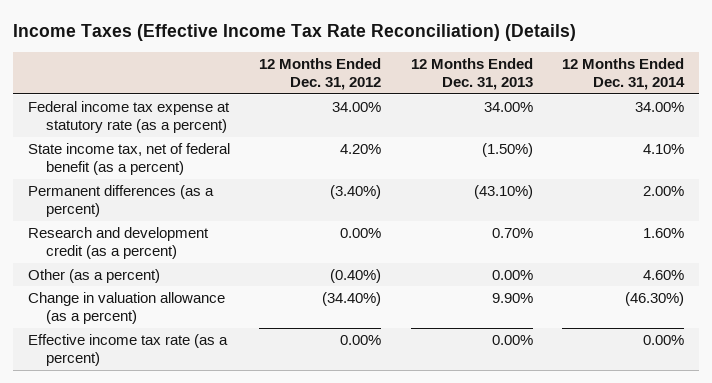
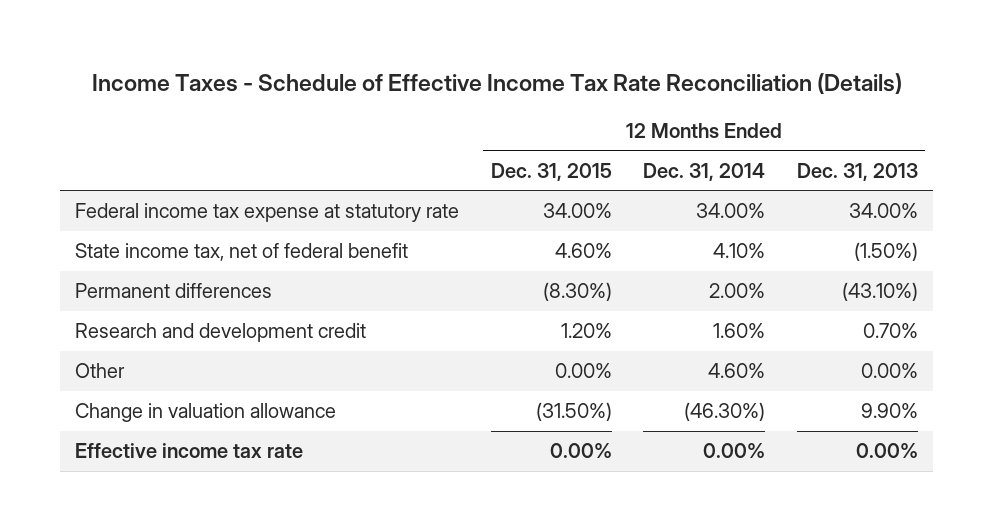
[13,23,577,41] Income Taxes (Effective Income Tax Rate Reconciliation) (Details) -> [91,72,902,94] Income Taxes - Schedule of Effective Income Tax Rate Reconciliation (Details)
[259,57,382,91] 12 Months Ended Dec. 31, 2012 -> none
none -> [490,162,612,181] Dec. 31, 2015
[28,100,231,134] Federal income tax expense at statutory rate (as a percent) -> [75,203,460,223] Federal income tax expense at statutory rate
[28,142,231,176] State income tax, net of federal benefit (as a percent) -> [75,243,409,262] State income tax, net of federal benefit
[28,184,215,218] Permanent differences (as a percent) -> [75,283,273,299] Permanent differences
[28,226,210,260] Research and development credit (as a percent) -> [75,323,367,343] Research and development credit
[28,268,161,283] Other (as a percent) -> [75,363,126,379] Other
[28,291,226,325] Change in valuation allowance (as a percent) -> [75,403,337,423] Change in valuation allowance
[28,333,229,367] Effective income tax rate (as a percent) -> [75,443,304,459] Effective income tax rate

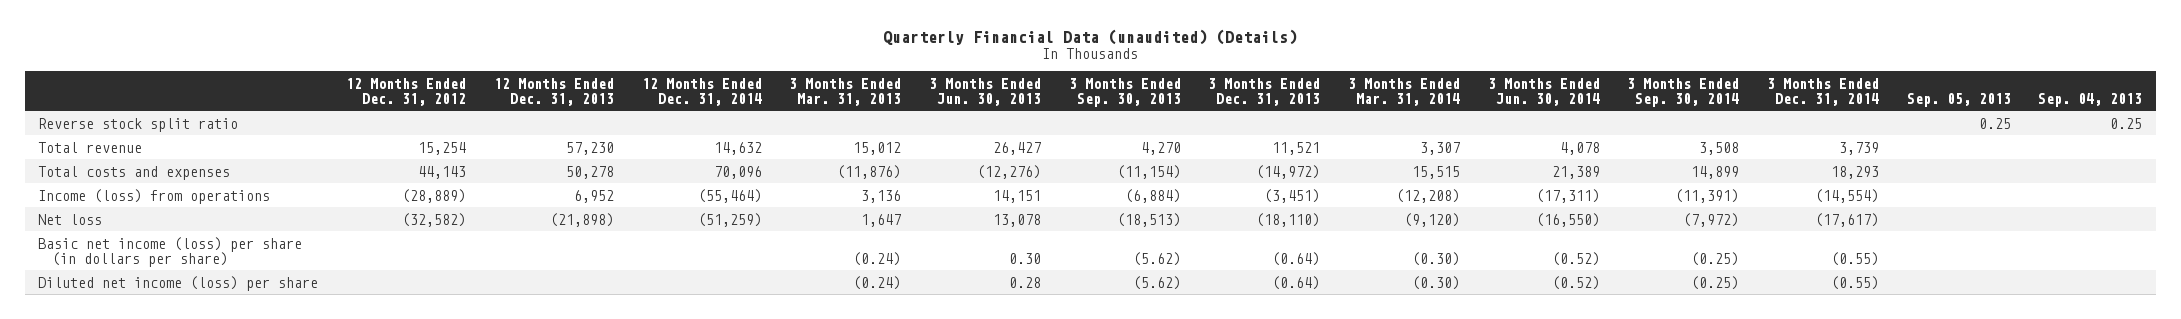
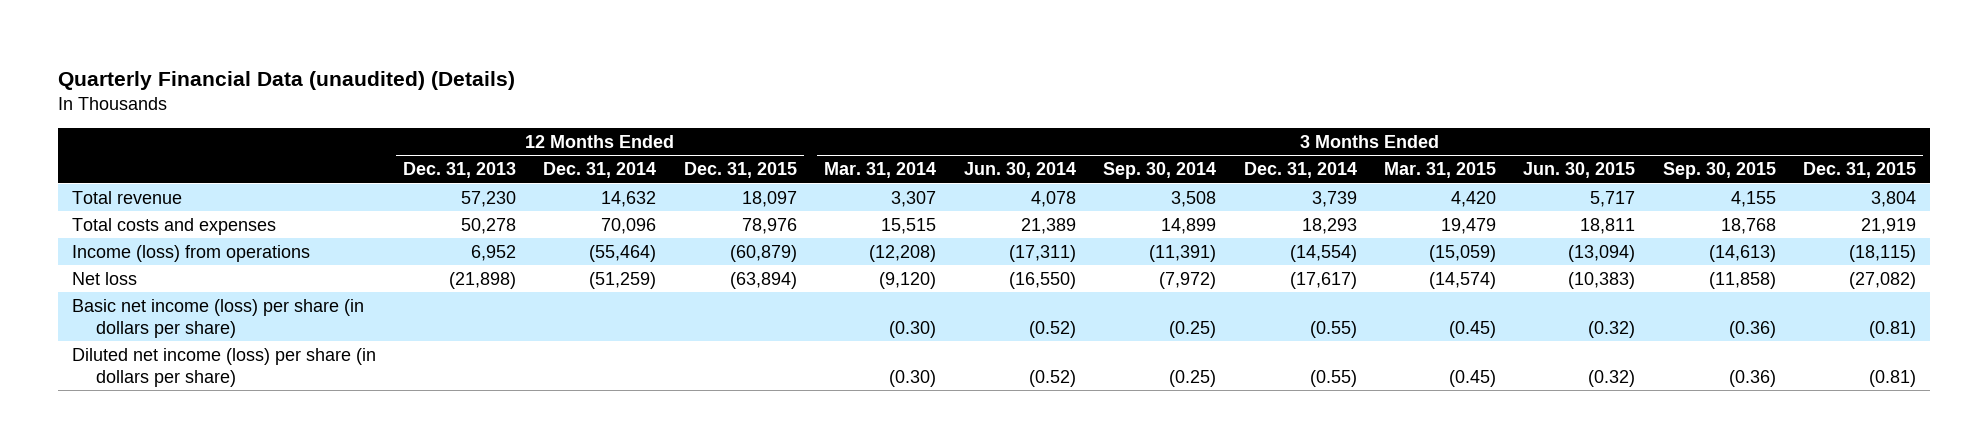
[346,77,467,106] 12 Months Ended Dec. 31, 2012 -> none
[789,77,902,106] 3 Months Ended Mar. 31, 2013 -> none
[928,77,1041,106] 3 Months Ended Jun. 30, 2013 -> none
[1068,77,1181,107] 3 Months Ended Sep. 30, 2013 -> none
[1208,77,1321,106] 3 Months Ended Dec. 31, 2013 -> none
[1906,92,2011,107] Sep. 05, 2013 -> none
[2038,92,2143,107] Sep. 04, 2013 -> none
none -> [683,162,797,179] Dec. 31, 2015
none -> [1383,162,1496,179] Mar. 31, 2015
none -> [1523,162,1636,179] Jun. 30, 2015
none -> [1662,162,1776,180] Sep. 30, 2015
none -> [1803,162,1917,179] Dec. 31, 2015
[38,117,239,132] Reverse stock split ratio -> none
[38,275,319,291] Diluted net income (loss) per share -> [71,347,376,387] Diluted net income (loss) per share (in dollars per share)

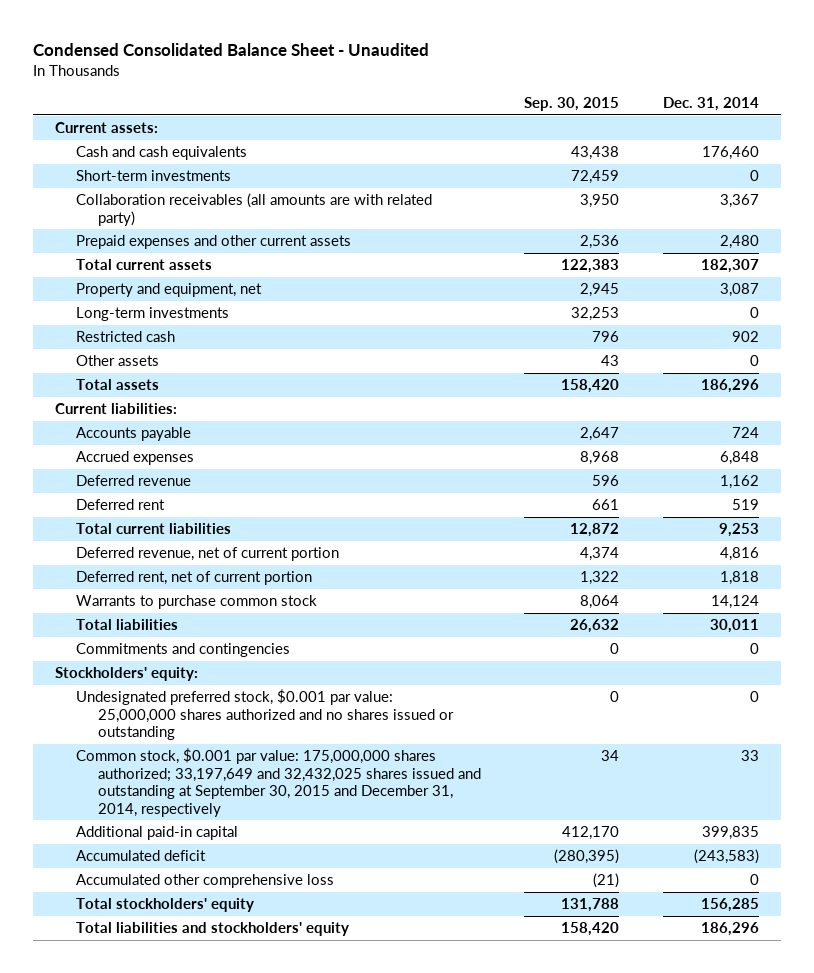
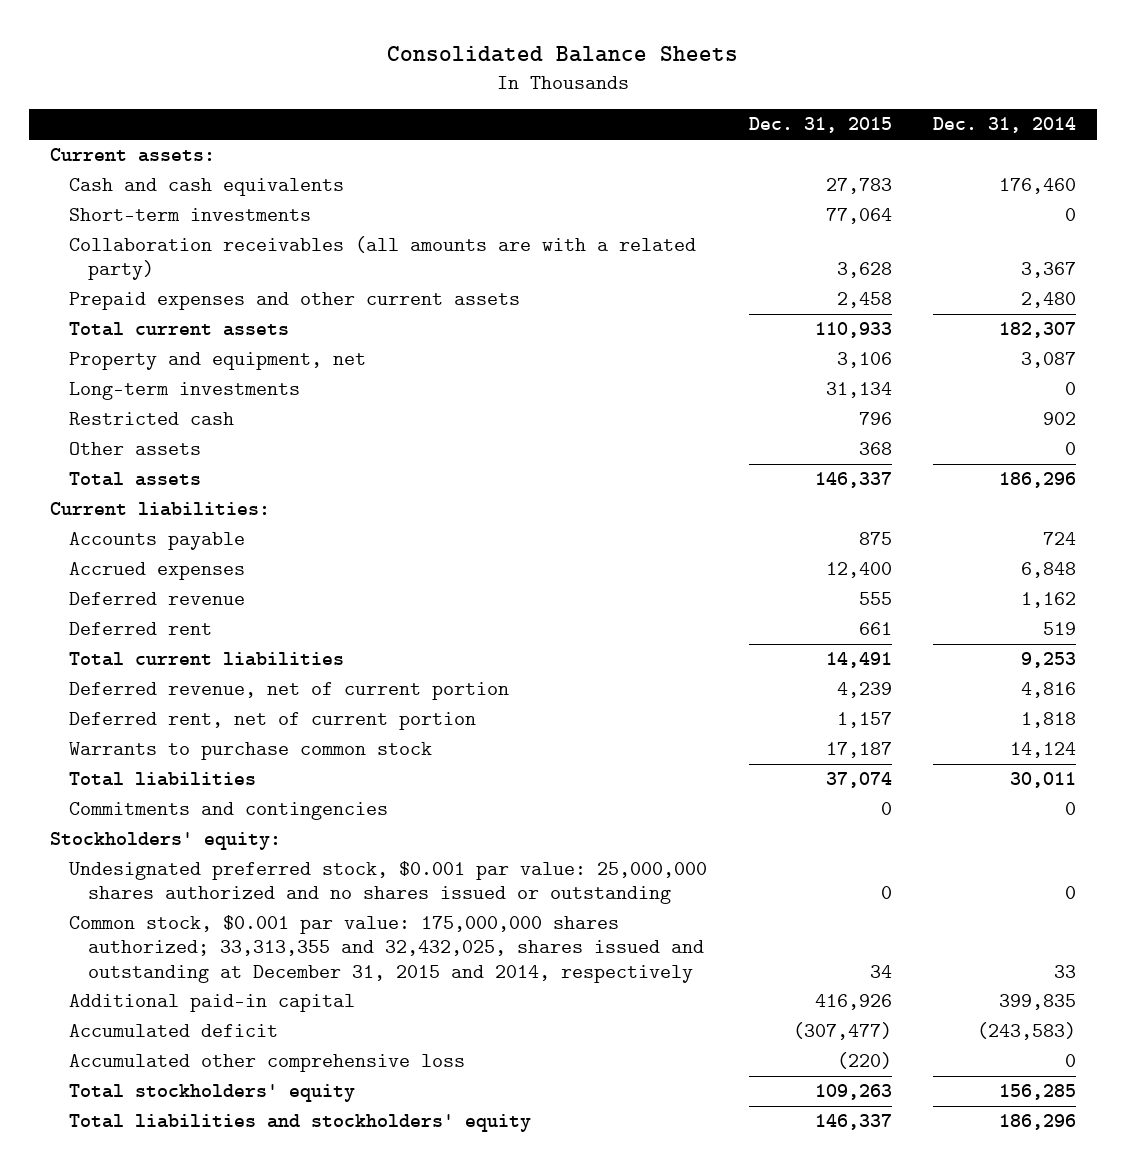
[32,42,429,56] Condensed Consolidated Balance Sheet - Unaudited -> [387,45,739,62] Consolidated Balance Sheets
[524,97,620,112] Sep. 30, 2015 -> none
none -> [748,117,892,134] Dec. 31, 2015
[76,193,433,226] Collaboration receivables (all amounts are with related party) -> [68,236,696,281] Collaboration receivables (all amounts are with a related party)
[76,748,481,817] Common stock, $0.001 par value: 175,000,000 shares authorized; 33,197,649 and 32,432,025 shares issued and outstanding at September 30, 2015 and December 31, 2014, respectively -> [68,915,704,983] Common stock, $0.001 par value: 175,000,000 shares authorized; 33,313,355 and 32,432,025, shares issued and outstanding at December 31, 2015 and 2014, respectively

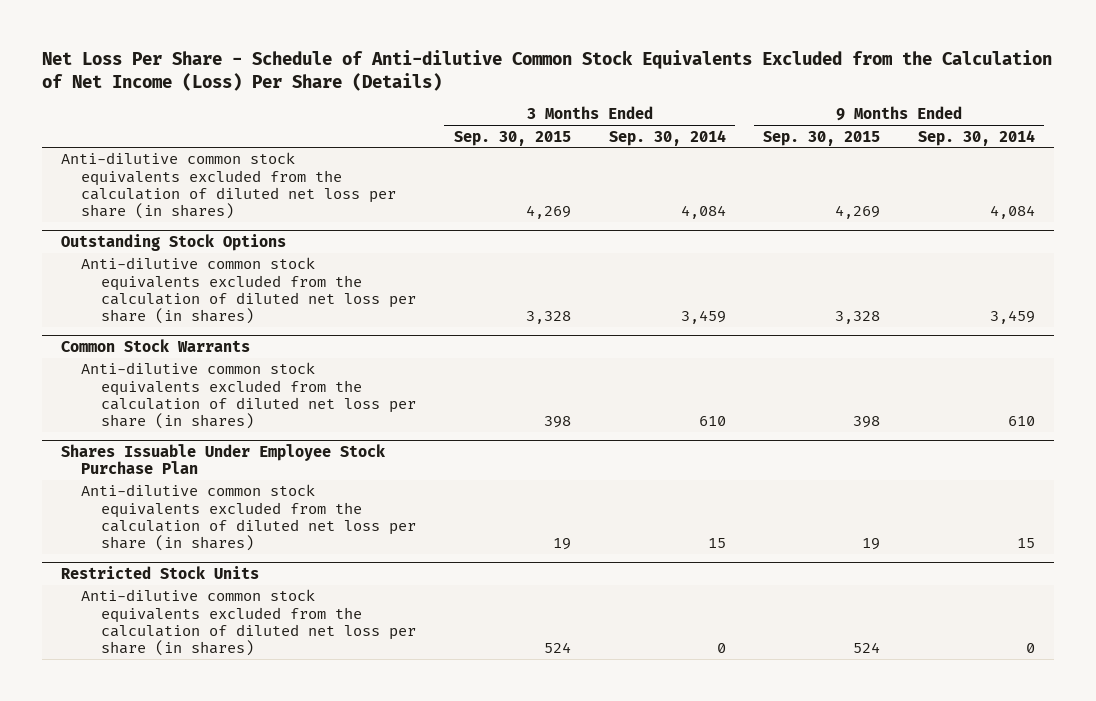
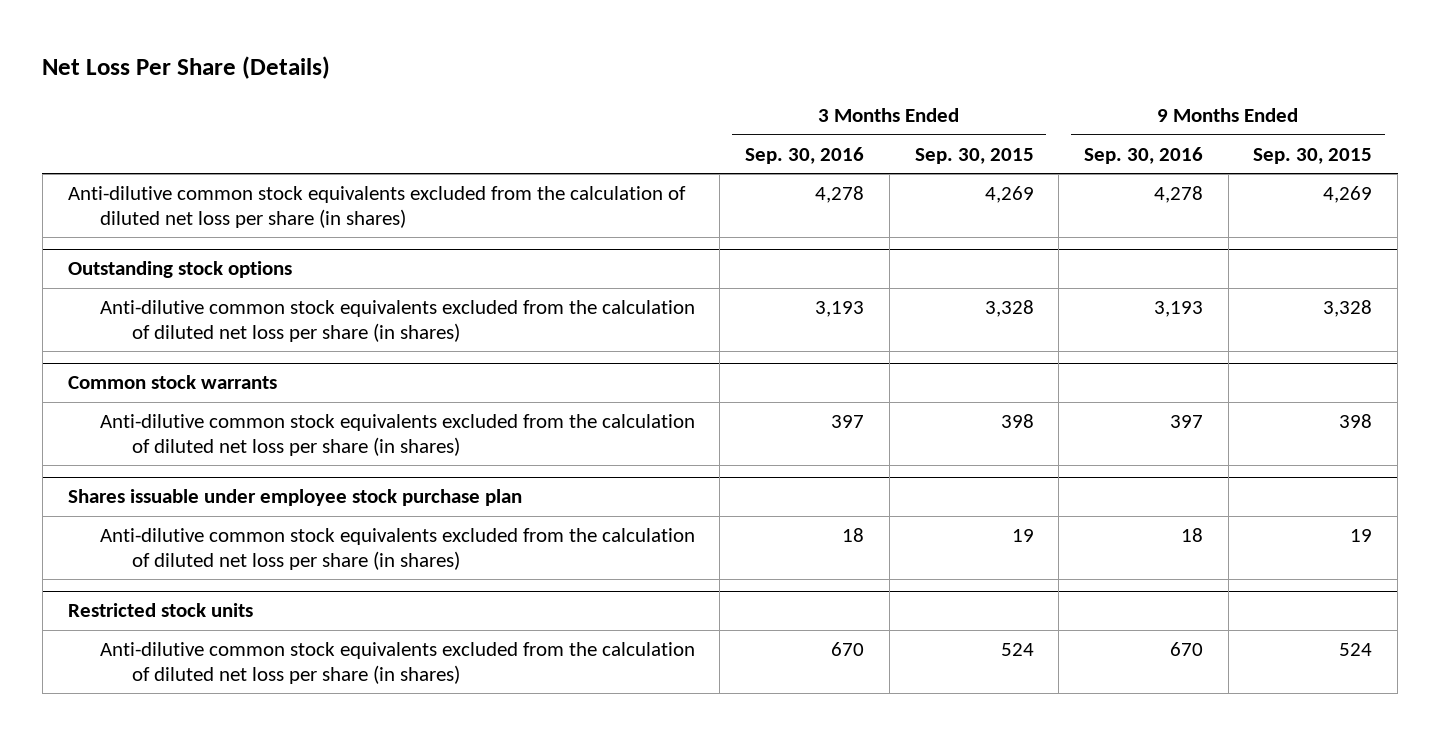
[41,50,1052,92] Net Loss Per Share - Schedule of Anti-dilutive Common Stock Equivalents Excluded from the Calculation of Net Income (Loss) Per Share (Details) -> [42,56,331,80] Net Loss Per Share (Details)
[608,129,726,146] Sep. 30, 2014 -> none
[917,129,1035,146] Sep. 30, 2014 -> none
none -> [745,146,865,164] Sep. 30, 2016
none -> [1083,146,1203,164] Sep. 30, 2016
[60,234,286,252] Outstanding Stock Options -> [67,261,292,279] Outstanding stock options
[60,339,250,353] Common Stock Warrants -> [67,375,277,390] Common stock warrants
[60,444,386,475] Shares Issuable Under Employee Stock Purchase Plan -> [67,489,522,507] Shares issuable under employee stock purchase plan
[60,566,259,580] Restricted Stock Units -> [67,603,253,618] Restricted stock units

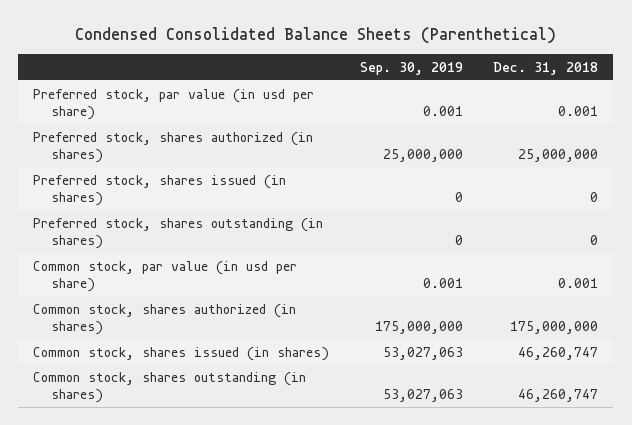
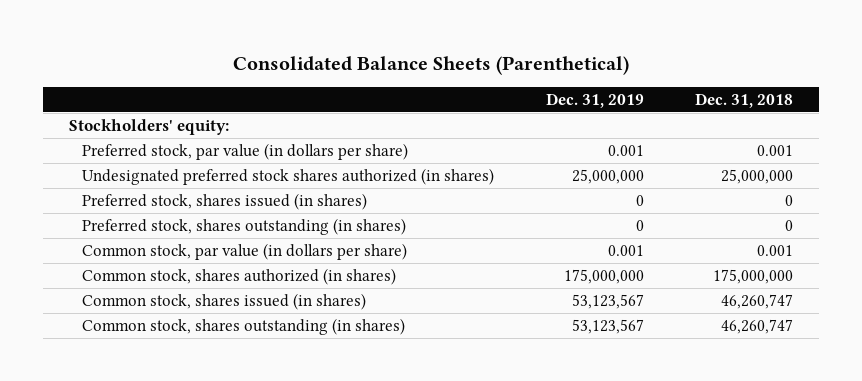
[74,27,556,45] Condensed Consolidated Balance Sheets (Parenthetical) -> [233,55,630,75] Consolidated Balance Sheets (Parenthetical)
[359,62,463,76] Sep. 30, 2019 -> none
none -> [545,93,644,109] Dec. 31, 2019
none -> [68,118,229,135] Stockholders' equity:
[33,88,315,121] Preferred stock, par value (in usd per share) -> [82,142,409,160] Preferred stock, par value (in dollars per share)
[33,131,314,164] Preferred stock, shares authorized (in shares) -> [82,167,495,185] Undesignated preferred stock shares authorized (in shares)
[33,260,298,293] Common stock, par value (in usd per share) -> [82,242,408,260] Common stock, par value (in dollars per share)

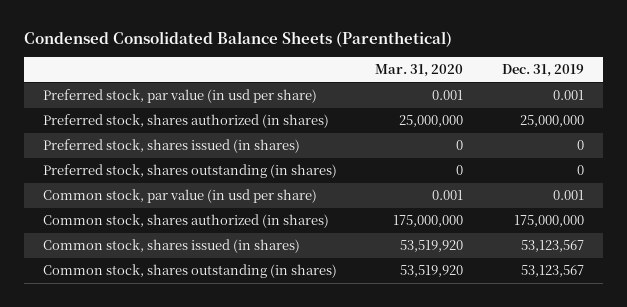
[233,55,630,75] Consolidated Balance Sheets (Parenthetical) -> [23,30,452,47] Condensed Consolidated Balance Sheets (Parenthetical)
[695,93,794,109] Dec. 31, 2018 -> none
none -> [375,63,464,77] Mar. 31, 2020
[68,118,229,135] Stockholders' equity: -> none
[82,142,409,160] Preferred stock, par value (in dollars per share) -> [43,89,318,104] Preferred stock, par value (in usd per share)
[82,167,495,185] Undesignated preferred stock shares authorized (in shares) -> [43,114,330,129] Preferred stock, shares authorized (in shares)
[82,242,408,260] Common stock, par value (in dollars per share) -> [43,189,318,204] Common stock, par value (in usd per share)

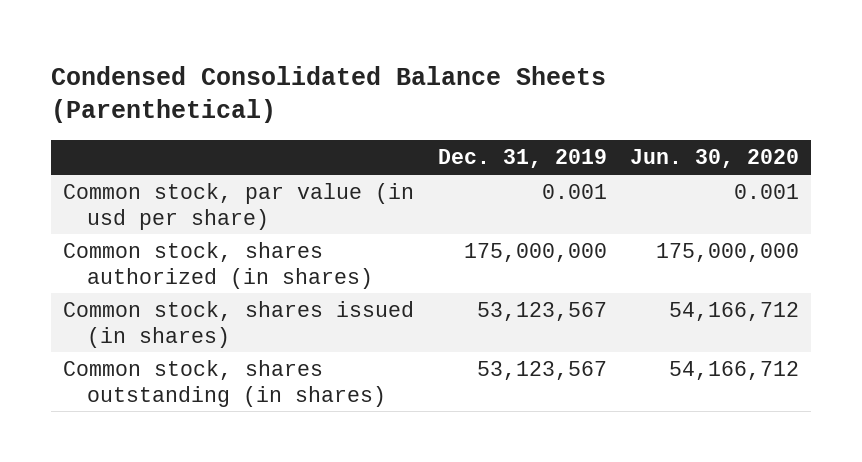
[375,63,464,77] Mar. 31, 2020 -> none
none -> [630,149,800,169] Jun. 30, 2020
[43,89,318,104] Preferred stock, par value (in usd per share) -> none
[43,114,330,129] Preferred stock, shares authorized (in shares) -> none
[43,139,301,154] Preferred stock, shares issued (in shares) -> none
[43,164,338,179] Preferred stock, shares outstanding (in shares) -> none

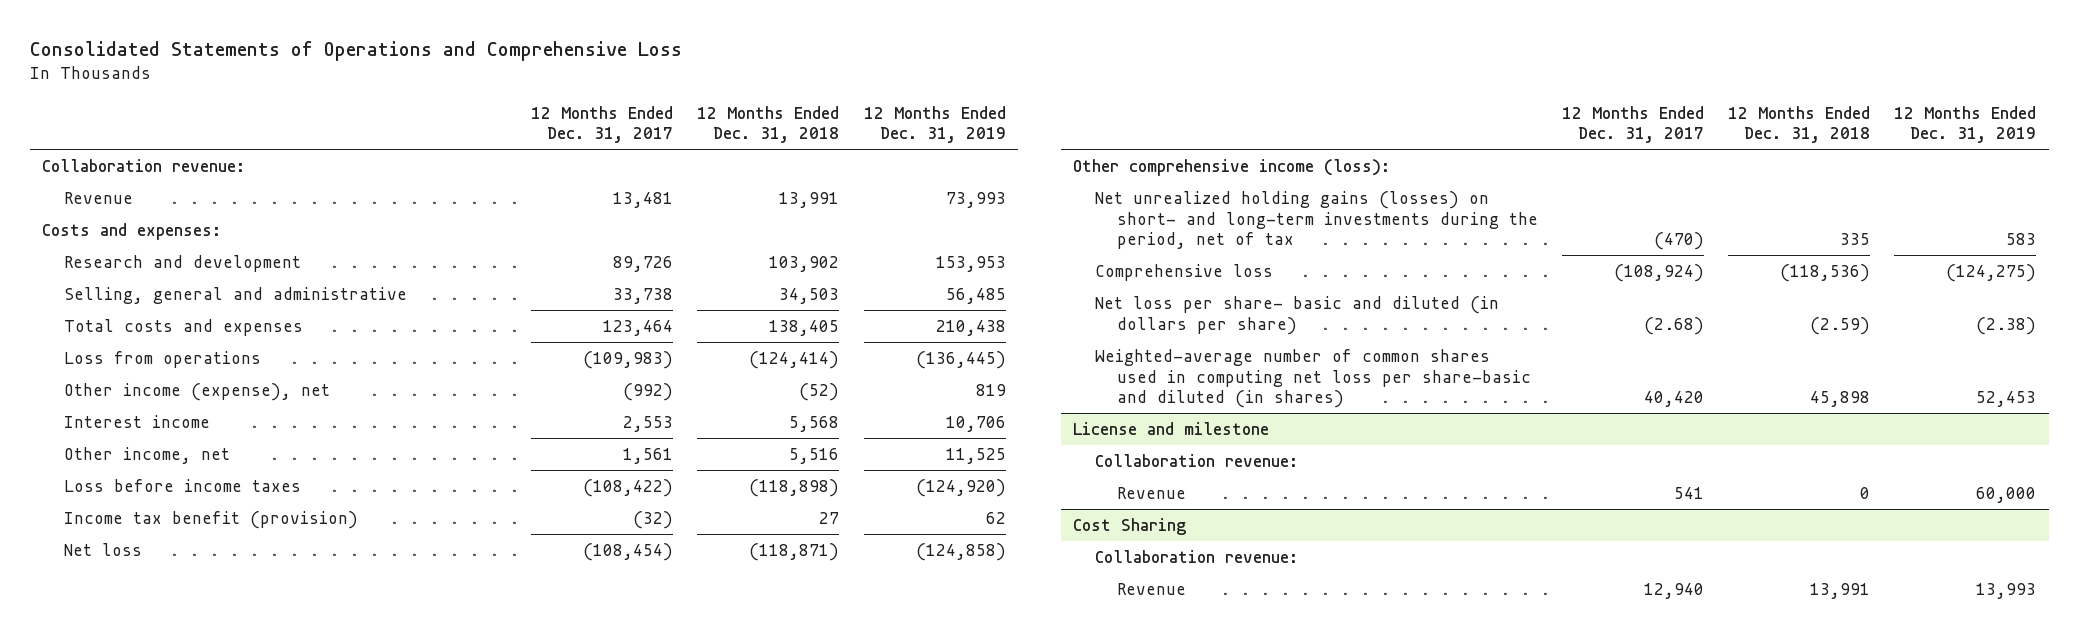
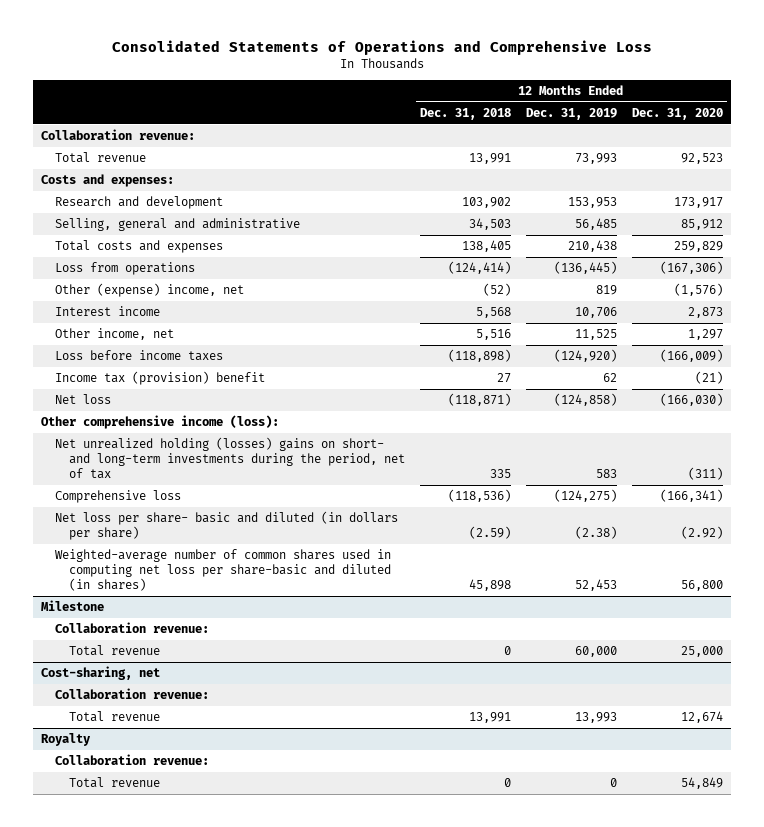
[531,105,674,144] 12 Months Ended Dec. 31, 2017 -> none
none -> [632,107,724,120] Dec. 31, 2020
[63,192,133,205] Revenue -> [54,152,146,164] Total revenue
[63,383,330,402] Other income (expense), net -> [54,283,244,298] Other (expense) income, net
[63,511,358,530] Income tax benefit (provision) -> [54,371,265,386] Income tax (provision) benefit
[1094,191,1539,250] Net unrealized holding gains (losses) on short- and long-term investments during the period, net of tax -> [54,437,405,480] Net unrealized holding (losses) gains on short- and long-term investments during the period, net of tax
[1072,422,1269,436] License and milestone -> [40,600,104,612] Milestone
[1117,487,1187,500] Revenue -> [68,645,160,657] Total revenue
[1072,518,1186,536] Cost Sharing -> [40,666,160,681] Cost-sharing, net
[1117,583,1187,596] Revenue -> [68,711,160,723] Total revenue
none -> [40,733,91,747] Royalty
none -> [54,754,209,766] Collaboration revenue:
none -> [68,777,160,789] Total revenue

